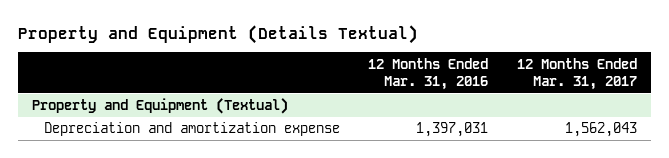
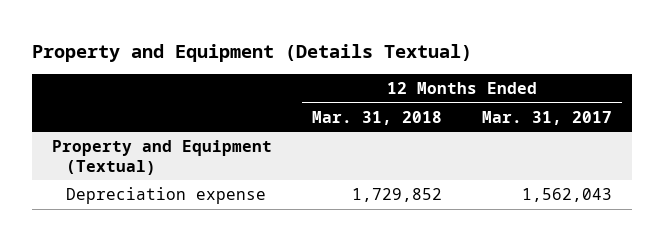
[368,57,489,90] 12 Months Ended Mar. 31, 2016 -> none
none -> [312,110,443,125] Mar. 31, 2018
[43,122,340,137] Depreciation and amortization expense -> [66,187,267,205] Depreciation expense

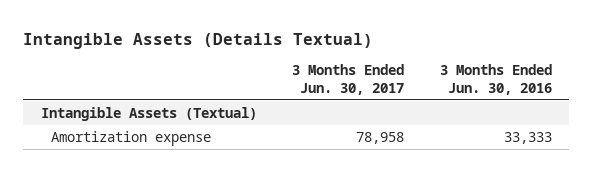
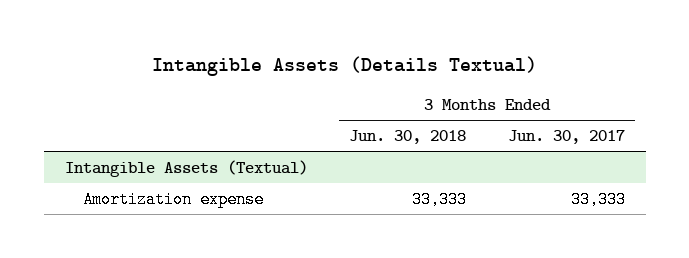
[439,64,552,95] 3 Months Ended Jun. 30, 2016 -> none
none -> [349,129,467,144] Jun. 30, 2018
[356,131,405,144] 78,958 -> [570,190,626,208] 33,333

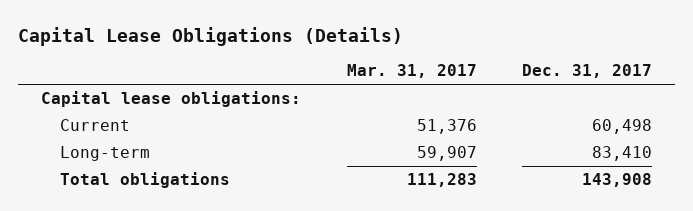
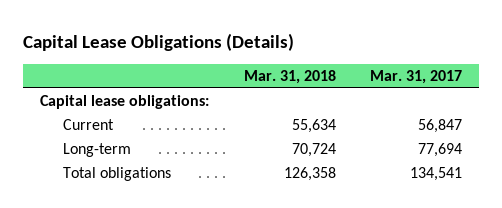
[522,64,653,79] Dec. 31, 2017 -> none
none -> [243,69,336,84] Mar. 31, 2018
[416,119,477,135] 51,376 -> [418,119,463,134] 56,847
[416,146,477,162] 59,907 -> [418,143,463,158] 77,694
[406,173,477,188] 111,283 -> [410,167,463,182] 134,541

